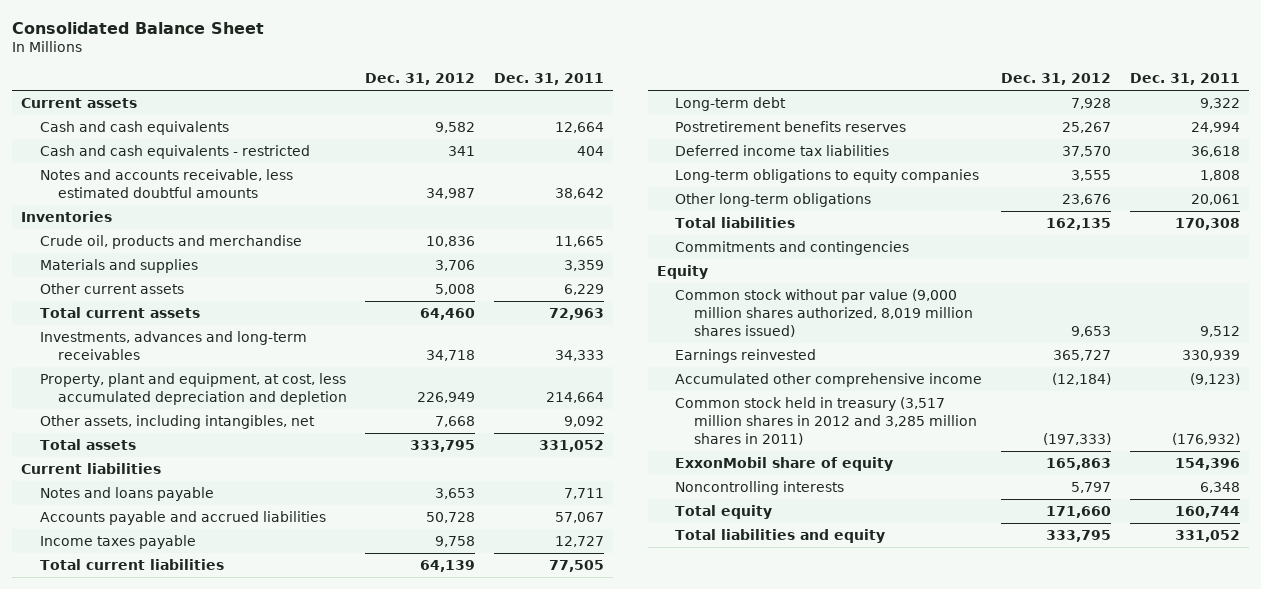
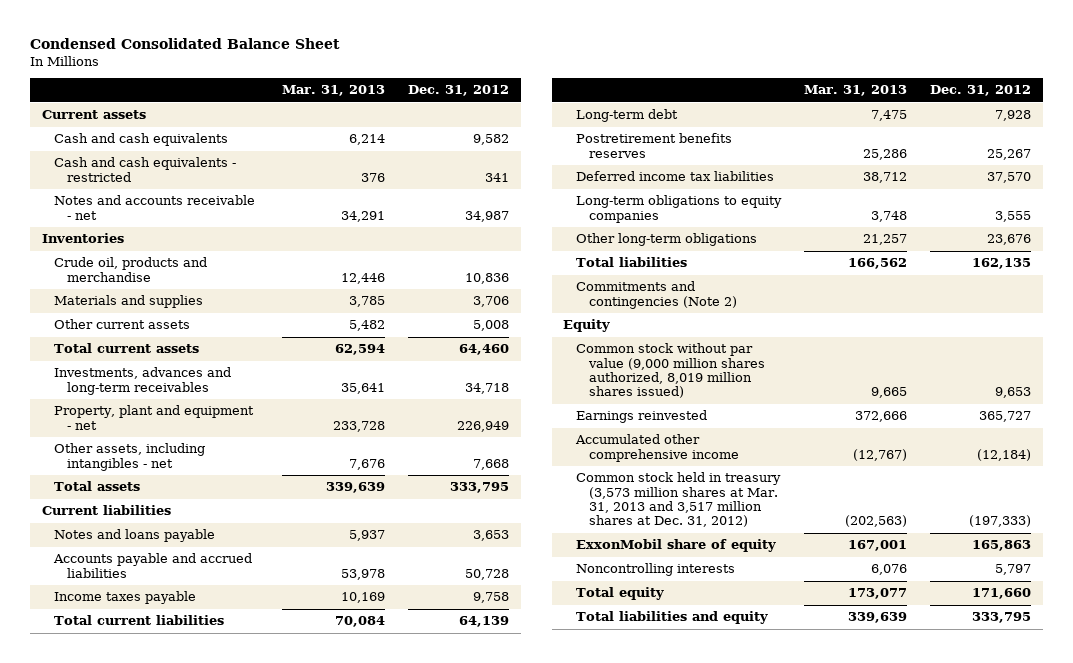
[12,21,265,34] Consolidated Balance Sheet -> [29,38,340,50] Condensed Consolidated Balance Sheet
[493,73,604,86] Dec. 31, 2011 -> none
none -> [282,85,386,97] Mar. 31, 2013
[39,168,293,198] Notes and accounts receivable, less estimated doubtful amounts -> [54,195,256,220] Notes and accounts receivable - net
[39,372,348,405] Property, plant and equipment, at cost, less accumulated depreciation and depletion -> [54,405,255,430] Property, plant and equipment - net
[39,414,315,429] Other assets, including intangibles, net -> [54,443,206,471] Other assets, including intangibles - net
[675,240,910,255] Commitments and contingencies -> [575,281,737,309] Commitments and contingencies (Note 2)
[675,396,977,445] Common stock held in treasury (3,517 million shares in 2012 and 3,285 million shares in 2011) -> [575,472,781,528] Common stock held in treasury (3,573 million shares at Mar. 31, 2013 and 3,517 million shares at Dec. 31, 2012)

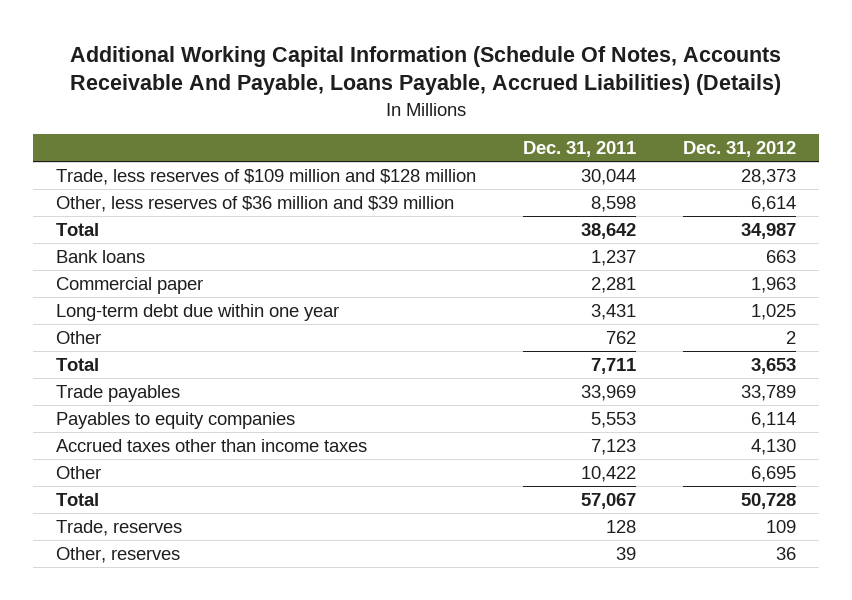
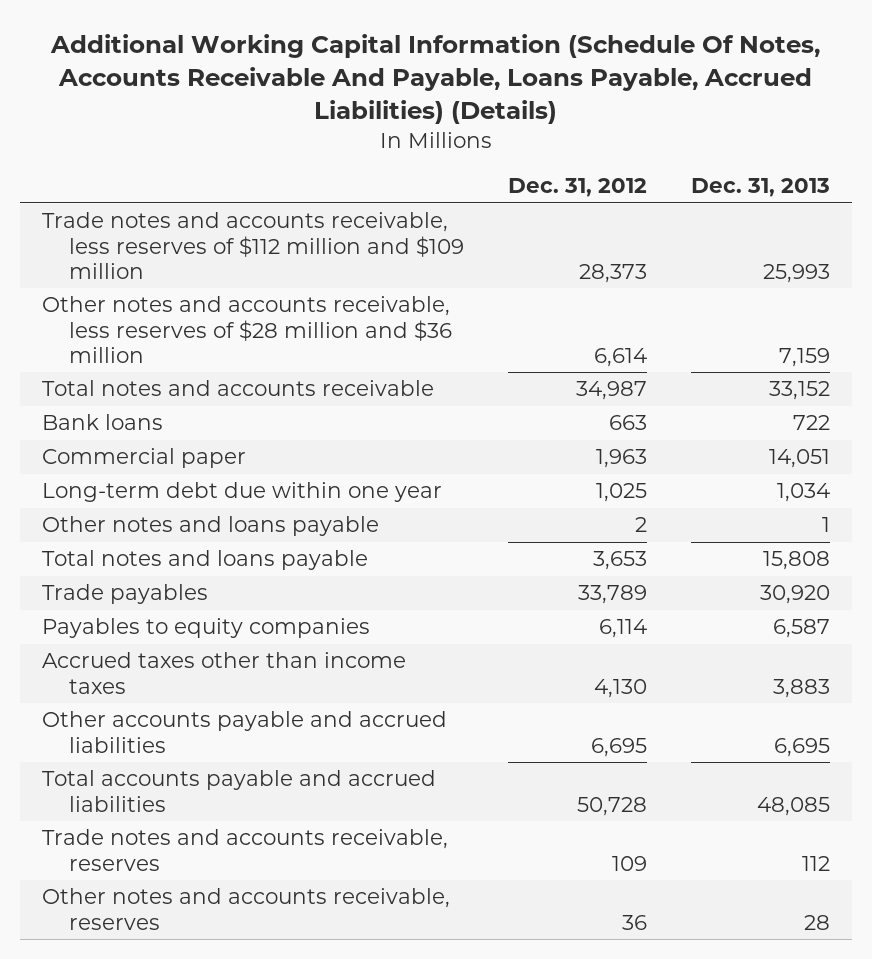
[522,141,636,158] Dec. 31, 2011 -> none
none -> [691,178,831,198] Dec. 31, 2013
[56,168,477,185] Trade, less reserves of $109 million and $128 million -> [41,212,465,279] Trade notes and accounts receivable, less reserves of $112 million and $109 million
[56,195,455,212] Other, less reserves of $36 million and $39 million -> [41,296,453,363] Other notes and accounts receivable, less reserves of $28 million and $36 million
[56,222,100,236] Total -> [41,380,434,397] Total notes and accounts receivable
[56,330,102,344] Other -> [41,516,379,537] Other notes and loans payable
[56,357,100,371] Total -> [41,550,368,571] Total notes and loans payable
[56,465,102,479] Other -> [41,711,447,753] Other accounts payable and accrued liabilities
[56,492,100,506] Total -> [41,770,436,812] Total accounts payable and accrued liabilities
[56,519,183,536] Trade, reserves -> [41,829,448,871] Trade notes and accounts receivable, reserves
[56,546,181,563] Other, reserves -> [41,888,450,930] Other notes and accounts receivable, reserves

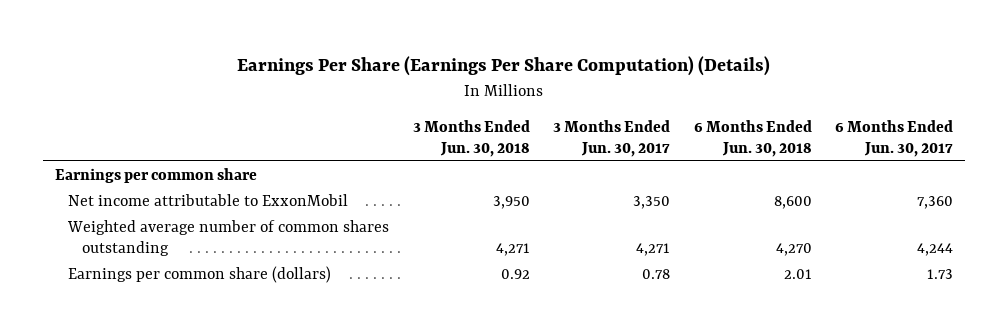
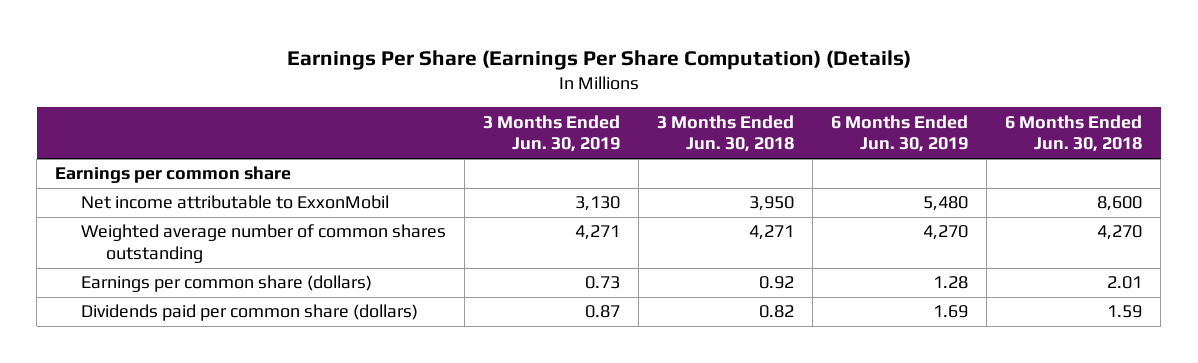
[553,119,671,157] 3 Months Ended Jun. 30, 2017 -> none
[835,119,954,157] 6 Months Ended Jun. 30, 2017 -> none
none -> [482,114,620,153] 3 Months Ended Jun. 30, 2019
none -> [831,114,969,153] 6 Months Ended Jun. 30, 2019
none -> [80,304,418,322] Dividends paid per common share (dollars)

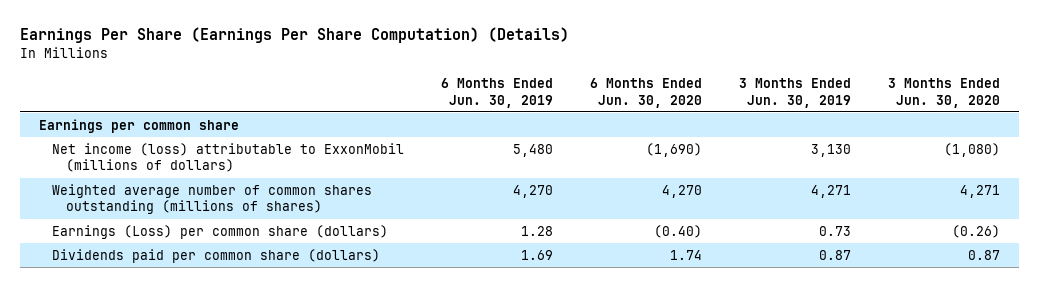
[656,114,794,153] 3 Months Ended Jun. 30, 2018 -> none
[1005,114,1143,153] 6 Months Ended Jun. 30, 2018 -> none
none -> [590,78,703,108] 6 Months Ended Jun. 30, 2020
none -> [888,78,1001,108] 3 Months Ended Jun. 30, 2020
[80,195,389,210] Net income attributable to ExxonMobil -> [52,142,405,173] Net income (loss) attributable to ExxonMobil (millions of dollars)
[80,224,446,264] Weighted average number of common shares outstanding -> [52,183,373,215] Weighted average number of common shares outstanding (millions of shares)
[80,275,372,293] Earnings per common share (dollars) -> [52,224,389,239] Earnings (Loss) per common share (dollars)

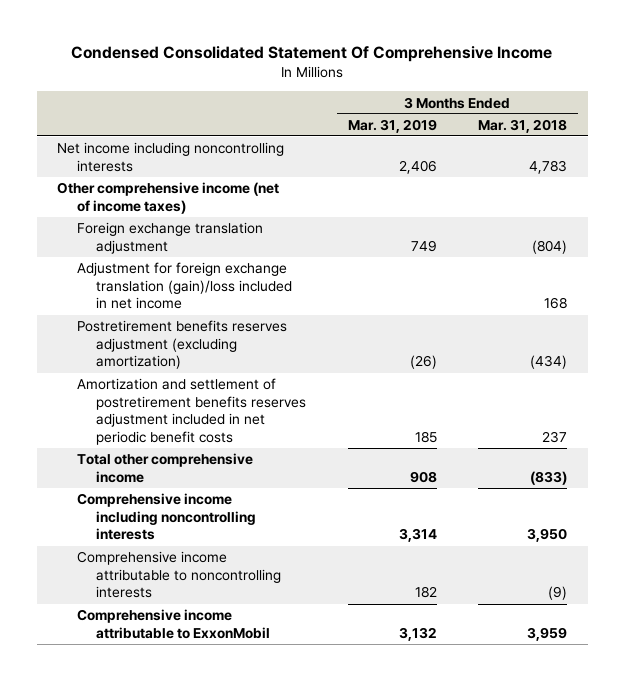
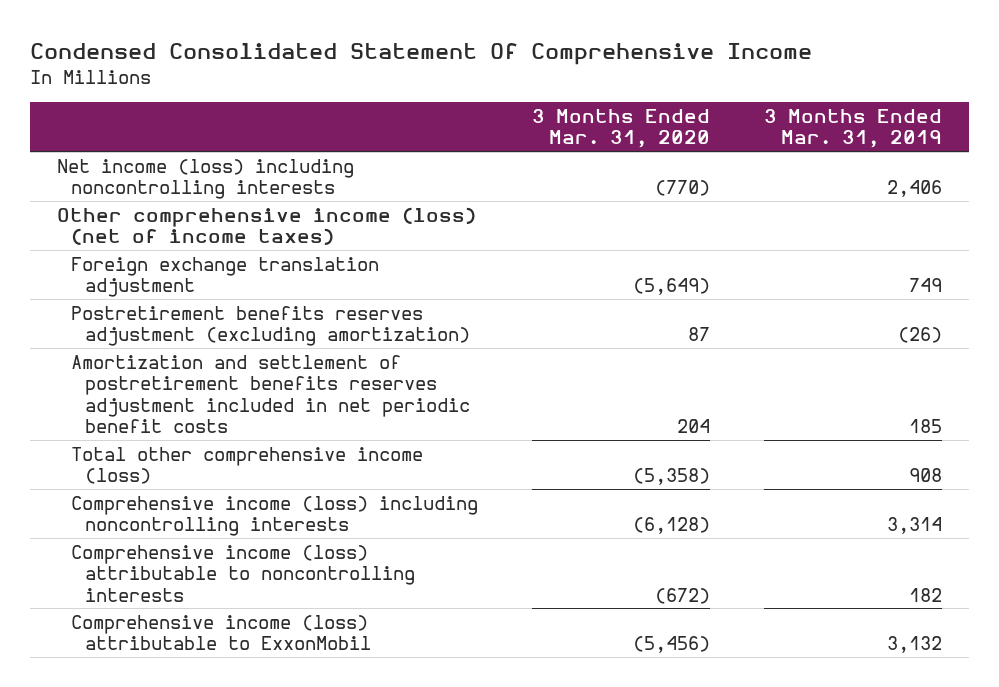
[478,118,568,133] Mar. 31, 2018 -> none
none -> [532,108,711,149] 3 Months Ended Mar. 31, 2020
[57,142,285,172] Net income including noncontrolling interests -> [57,158,355,200] Net income (loss) including noncontrolling interests
[57,182,280,214] Other comprehensive income (net of income taxes) -> [57,206,477,246] Other comprehensive income (loss) (net of income taxes)
[76,262,293,310] Adjustment for foreign exchange translation (gain)/loss included in net income -> none
[76,453,253,483] Total other comprehensive income -> [70,446,423,485] Total other comprehensive income (loss)
[76,493,257,541] Comprehensive income including noncontrolling interests -> [70,495,478,537] Comprehensive income (loss) including noncontrolling interests
[76,551,282,599] Comprehensive income attributable to noncontrolling interests -> [70,544,415,602] Comprehensive income (loss) attributable to noncontrolling interests
[76,609,271,639] Comprehensive income attributable to ExxonMobil -> [70,614,371,651] Comprehensive income (loss) attributable to ExxonMobil

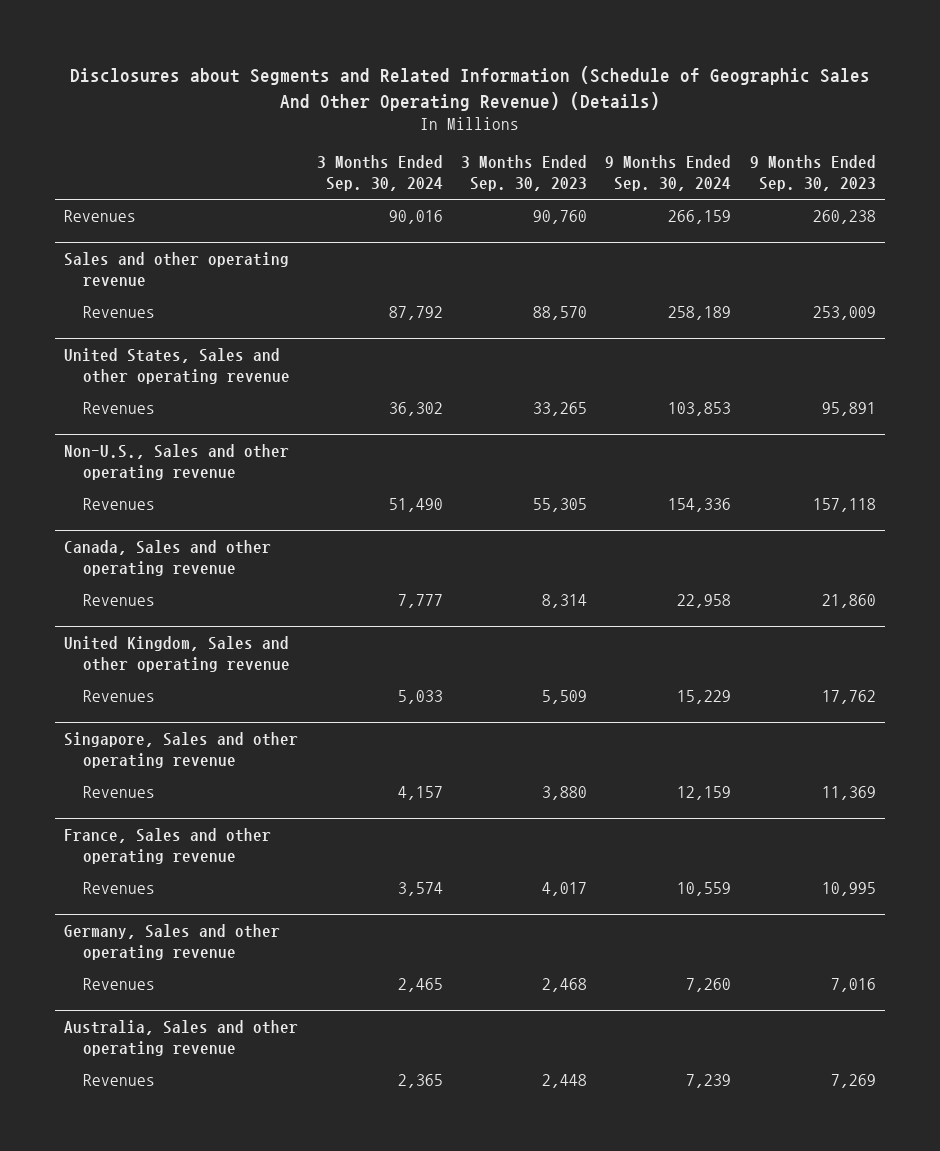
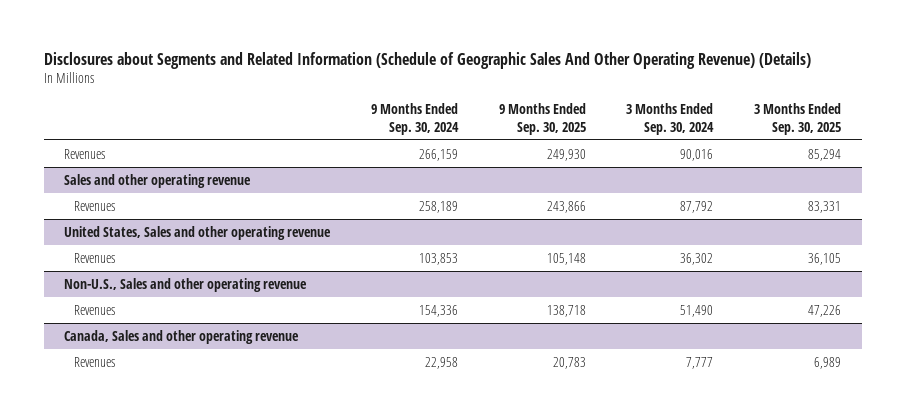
[461,154,588,192] 3 Months Ended Sep. 30, 2023 -> none
[749,154,876,192] 9 Months Ended Sep. 30, 2023 -> none
none -> [498,103,586,135] 9 Months Ended Sep. 30, 2025
none -> [754,103,842,135] 3 Months Ended Sep. 30, 2025
[64,636,290,673] United Kingdom, Sales and other operating revenue -> none
[82,690,155,703] Revenues -> none
[64,732,299,769] Singapore, Sales and other operating revenue -> none
[82,786,155,799] Revenues -> none
[64,828,272,865] France, Sales and other operating revenue -> none
[82,882,155,895] Revenues -> none
[64,924,281,961] Germany, Sales and other operating revenue -> none
[82,978,155,991] Revenues -> none
[64,1020,299,1057] Australia, Sales and other operating revenue -> none
[82,1074,155,1087] Revenues -> none

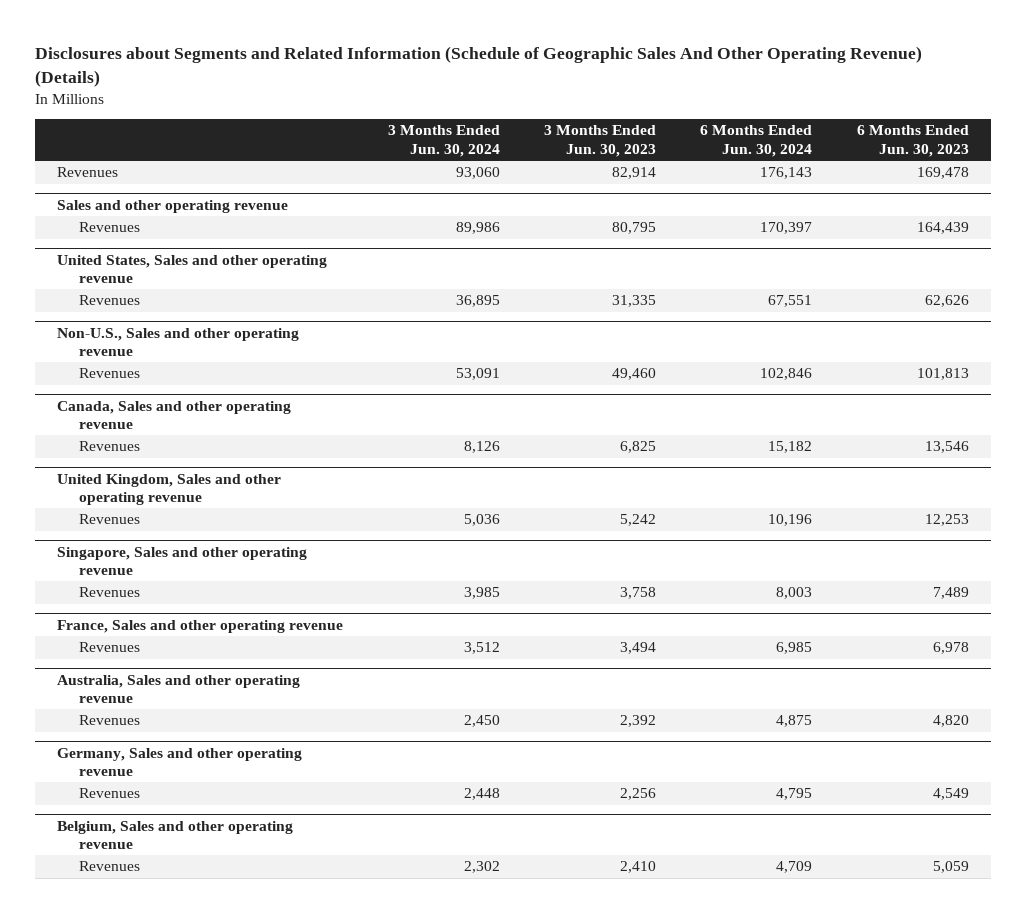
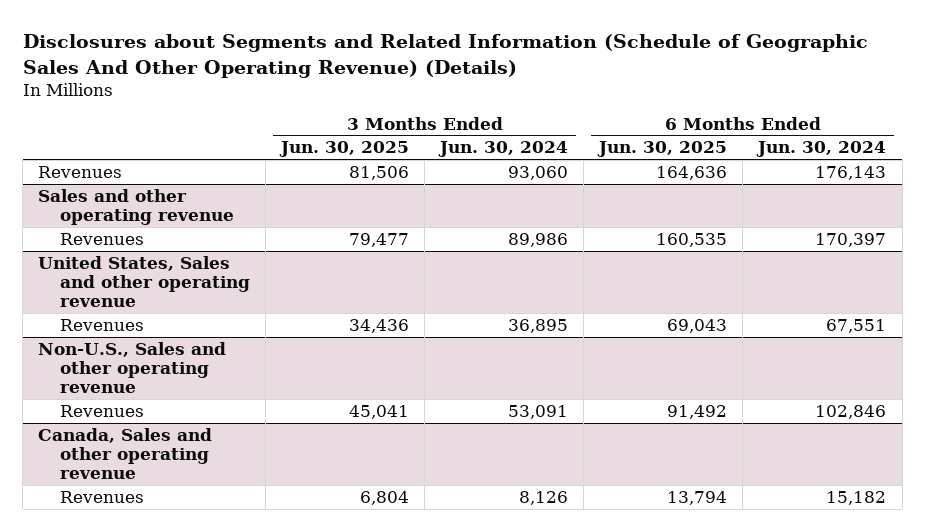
[543,125,656,157] 3 Months Ended Jun. 30, 2023 -> none
[856,125,969,157] 6 Months Ended Jun. 30, 2023 -> none
none -> [278,141,409,158] Jun. 30, 2025
none -> [597,141,728,158] Jun. 30, 2025
[57,473,282,506] United Kingdom, Sales and other operating revenue -> none
[78,514,140,525] Revenues -> none
[57,546,308,576] Singapore, Sales and other operating revenue -> none
[78,587,140,598] Revenues -> none
[57,619,344,633] France, Sales and other operating revenue -> none
[78,642,140,653] Revenues -> none
[57,674,301,704] Australia, Sales and other operating revenue -> none
[78,715,140,726] Revenues -> none
[57,747,303,777] Germany, Sales and other operating revenue -> none
[78,788,140,799] Revenues -> none
[57,820,294,850] Belgium, Sales and other operating revenue -> none
[78,861,140,872] Revenues -> none

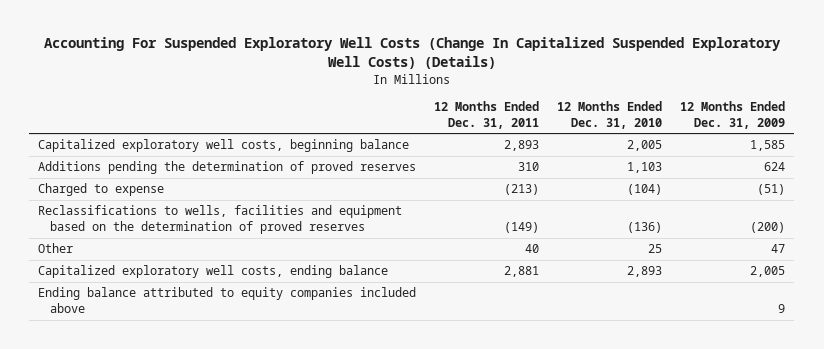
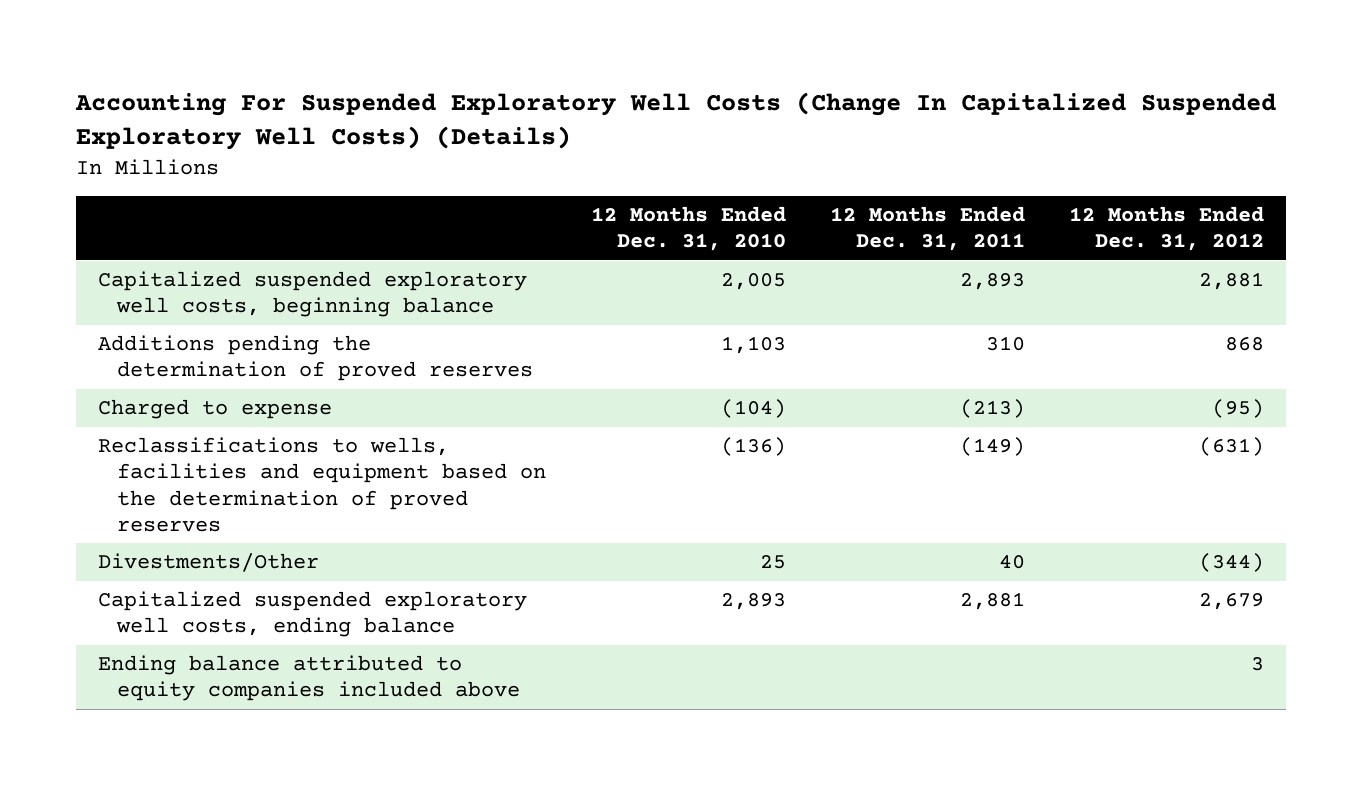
[680,101,786,129] 12 Months Ended Dec. 31, 2009 -> none
none -> [1069,205,1265,252] 12 Months Ended Dec. 31, 2012
[38,139,410,153] Capitalized exploratory well costs, beginning balance -> [97,271,527,318] Capitalized suspended exploratory well costs, beginning balance
[38,243,74,254] Other -> [97,553,319,573] Divestments/Other
[38,265,389,279] Capitalized exploratory well costs, ending balance -> [97,591,527,638] Capitalized suspended exploratory well costs, ending balance

